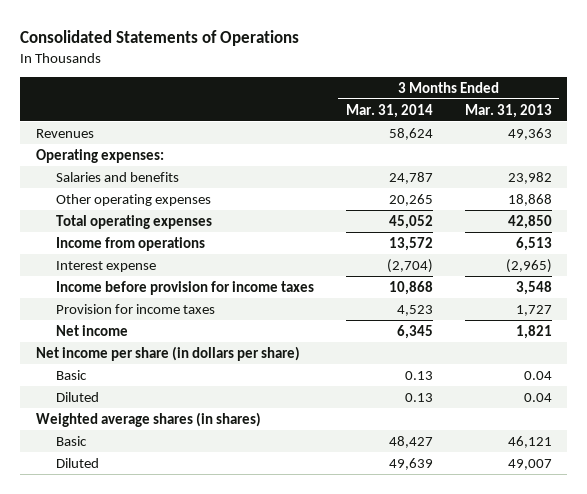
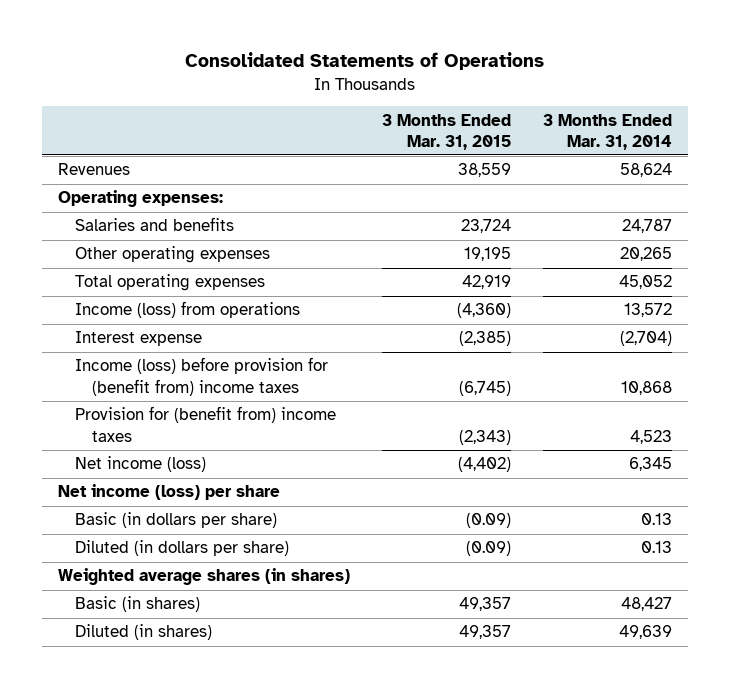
[464,103,552,118] Mar. 31, 2013 -> none
none -> [381,113,511,150] 3 Months Ended Mar. 31, 2015
[55,236,205,251] Income from operations -> [74,301,300,319] Income (loss) from operations
[55,280,314,295] Income before provision for income taxes -> [74,357,328,396] Income (loss) before provision for (benefit from) income taxes
[55,303,215,314] Provision for income taxes -> [74,406,336,442] Provision for (benefit from) income taxes
[55,324,128,336] Net income -> [74,456,206,473] Net income (loss)
[35,345,300,361] Net income per share (in dollars per share) -> [57,484,280,501] Net income (loss) per share
[55,369,87,380] Basic -> [74,512,277,529] Basic (in dollars per share)
[55,391,99,402] Diluted -> [74,540,289,557] Diluted (in dollars per share)
[55,435,87,446] Basic -> [74,596,200,613] Basic (in shares)
[55,457,99,468] Diluted -> [74,624,212,641] Diluted (in shares)

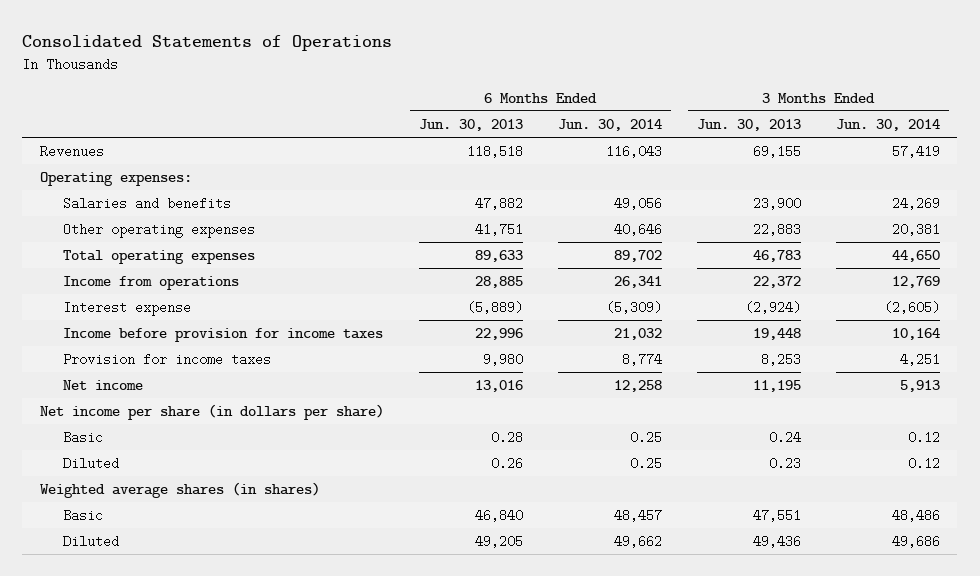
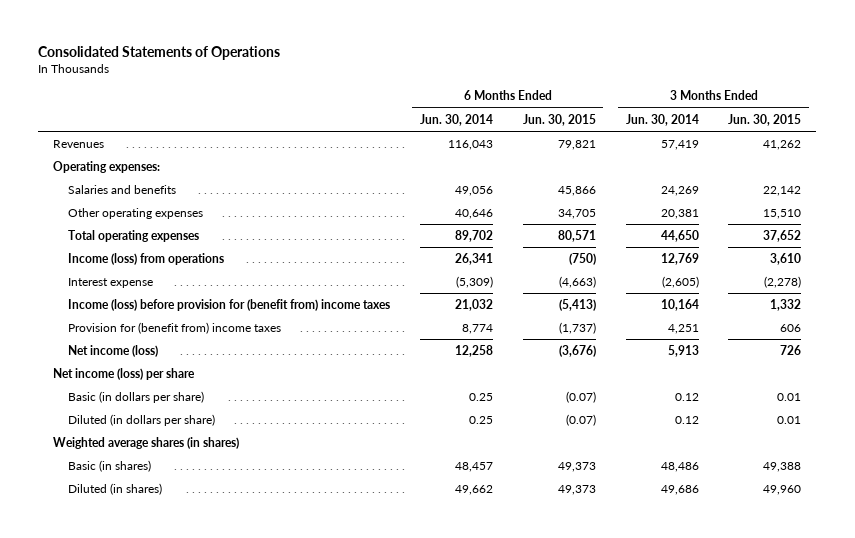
[418,118,523,131] Jun. 30, 2013 -> none
[696,118,801,131] Jun. 30, 2013 -> none
none -> [522,113,596,126] Jun. 30, 2015
none -> [728,113,802,126] Jun. 30, 2015
[62,275,239,290] Income from operations -> [67,252,224,265] Income (loss) from operations
[62,327,383,342] Income before provision for income taxes -> [67,298,390,311] Income (loss) before provision for (benefit from) income taxes
[62,352,271,366] Provision for income taxes -> [67,321,281,334] Provision for (benefit from) income taxes
[62,379,143,390] Net income -> [67,344,158,357] Net income (loss)
[39,403,384,420] Net income per share (in dollars per share) -> [53,367,196,380] Net income (loss) per share
[62,430,103,444] Basic -> [67,390,204,403] Basic (in dollars per share)
[62,456,119,470] Diluted -> [67,413,215,426] Diluted (in dollars per share)
[62,508,103,522] Basic -> [67,459,151,472] Basic (in shares)
[62,534,119,548] Diluted -> [67,482,162,495] Diluted (in shares)

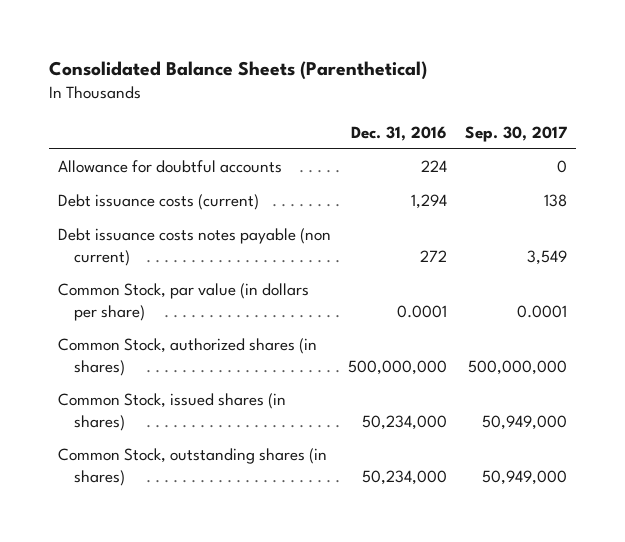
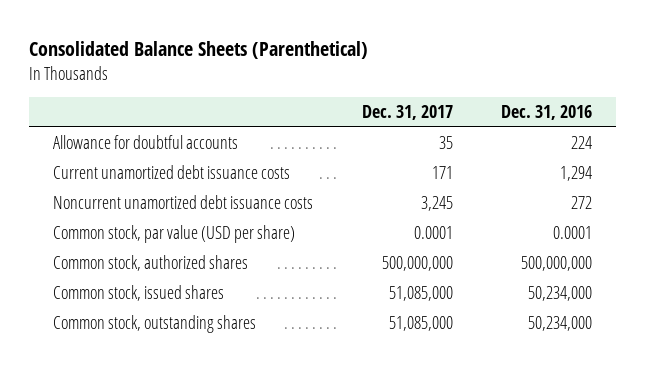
[465,125,568,142] Sep. 30, 2017 -> none
none -> [361,105,453,121] Dec. 31, 2017
[57,194,259,211] Debt issuance costs (current) -> [52,165,290,180] Current unamortized debt issuance costs
[57,228,331,266] Debt issuance costs notes payable (non current) -> [52,195,313,210] Noncurrent unamortized debt issuance costs
[57,283,309,321] Common Stock, par value (in dollars per share) -> [52,225,295,244] Common stock, par value (USD per share)
[57,338,317,376] Common Stock, authorized shares (in shares) -> [52,255,248,272] Common stock, authorized shares
[57,393,286,431] Common Stock, issued shares (in shares) -> [52,285,224,302] Common stock, issued shares
[57,448,327,486] Common Stock, outstanding shares (in shares) -> [52,315,256,334] Common stock, outstanding shares

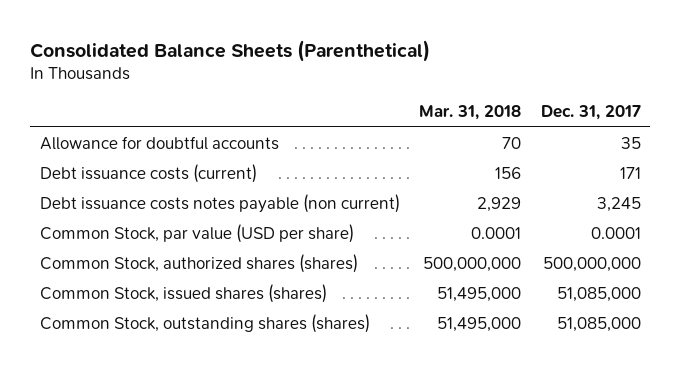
[501,105,593,121] Dec. 31, 2016 -> none
none -> [419,105,522,121] Mar. 31, 2018
[52,165,290,180] Current unamortized debt issuance costs -> [39,163,257,183] Debt issuance costs (current)
[52,195,313,210] Noncurrent unamortized debt issuance costs -> [39,193,400,213] Debt issuance costs notes payable (non current)
[52,225,295,244] Common stock, par value (USD per share) -> [39,223,354,243] Common Stock, par value (USD per share)
[52,255,248,272] Common stock, authorized shares -> [39,253,358,273] Common Stock, authorized shares (shares)
[52,285,224,302] Common stock, issued shares -> [39,283,327,303] Common Stock, issued shares (shares)
[52,315,256,334] Common stock, outstanding shares -> [39,313,370,333] Common Stock, outstanding shares (shares)

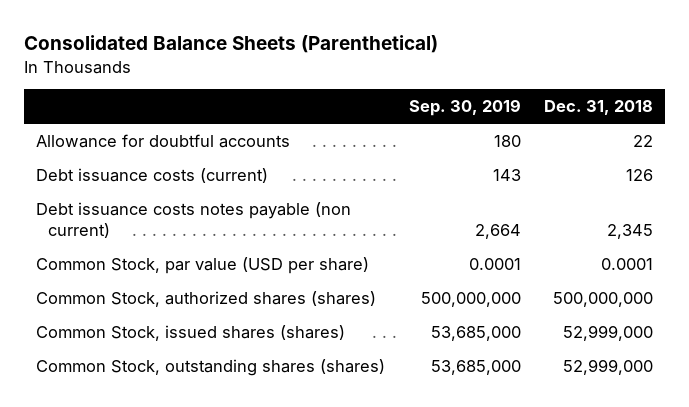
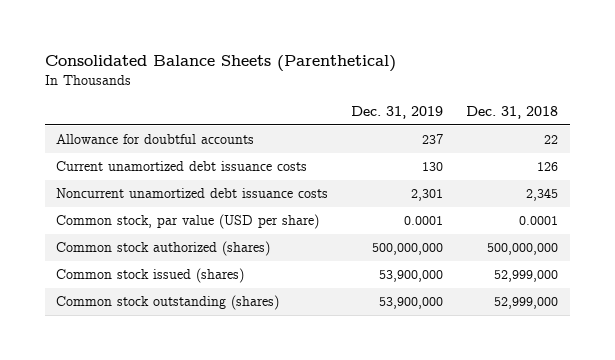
[408,99,521,117] Sep. 30, 2019 -> none
none -> [351,106,444,120] Dec. 31, 2019
[36,168,269,184] Debt issuance costs (current) -> [56,160,308,171] Current unamortized debt issuance costs
[36,202,352,239] Debt issuance costs notes payable (non current) -> [56,187,329,198] Noncurrent unamortized debt issuance costs
[36,257,370,275] Common Stock, par value (USD per share) -> [56,213,320,229] Common stock, par value (USD per share)
[36,291,377,308] Common Stock, authorized shares (shares) -> [56,240,271,256] Common stock authorized (shares)
[36,325,346,342] Common Stock, issued shares (shares) -> [56,267,245,283] Common stock issued (shares)
[36,359,386,377] Common Stock, outstanding shares (shares) -> [56,294,280,310] Common stock outstanding (shares)

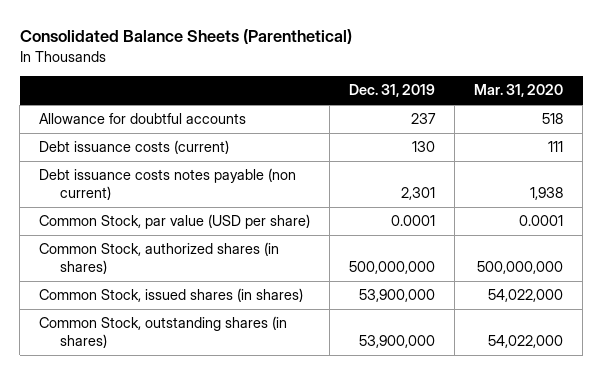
[466,106,559,120] Dec. 31, 2018 -> none
none -> [474,84,564,98] Mar. 31, 2020
[56,160,308,171] Current unamortized debt issuance costs -> [39,140,230,155] Debt issuance costs (current)
[56,187,329,198] Noncurrent unamortized debt issuance costs -> [39,168,297,201] Debt issuance costs notes payable (non current)
[56,213,320,229] Common stock, par value (USD per share) -> [39,214,311,230] Common Stock, par value (USD per share)
[56,240,271,256] Common stock authorized (shares) -> [39,242,280,275] Common Stock, authorized shares (in shares)
[56,267,245,283] Common stock issued (shares) -> [39,288,304,303] Common Stock, issued shares (in shares)
[56,294,280,310] Common stock outstanding (shares) -> [39,316,288,349] Common Stock, outstanding shares (in shares)

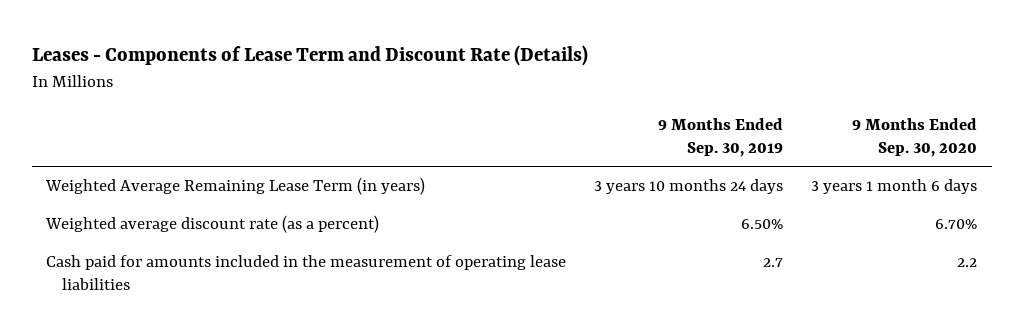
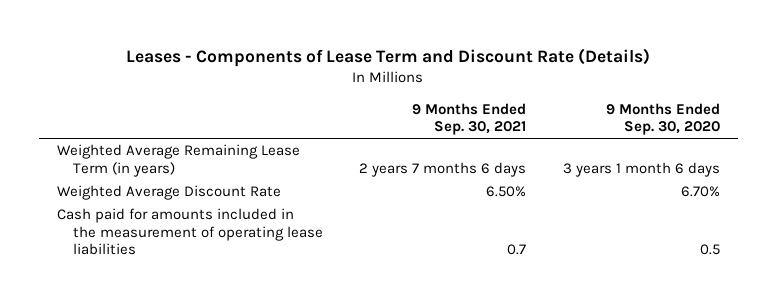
[658,117,784,157] 9 Months Ended Sep. 30, 2019 -> none
none -> [412,102,527,136] 9 Months Ended Sep. 30, 2021
[44,215,379,234] Weighted average discount rate (as a percent) -> [56,185,281,201] Weighted Average Discount Rate
[957,258,978,268] 2.2 -> [699,244,720,256] 0.5

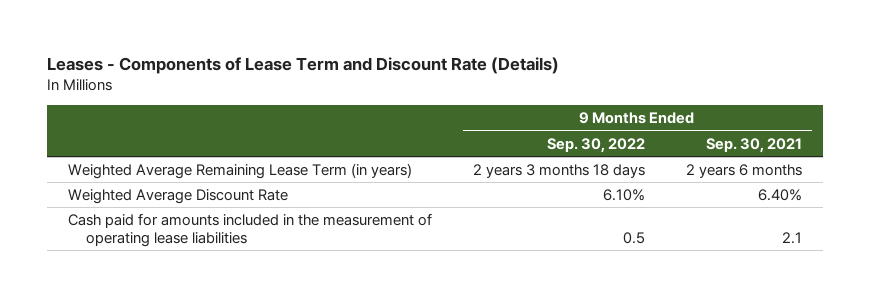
[605,102,720,136] 9 Months Ended Sep. 30, 2020 -> none
none -> [546,137,645,153] Sep. 30, 2022
[359,161,527,177] 2 years 7 months 6 days -> [685,164,802,179] 2 years 6 months
[486,186,527,198] 6.50% -> [757,189,802,202] 6.40%
[507,244,527,256] 0.7 -> [781,231,802,244] 2.1

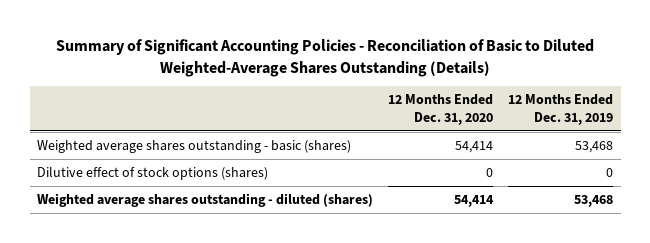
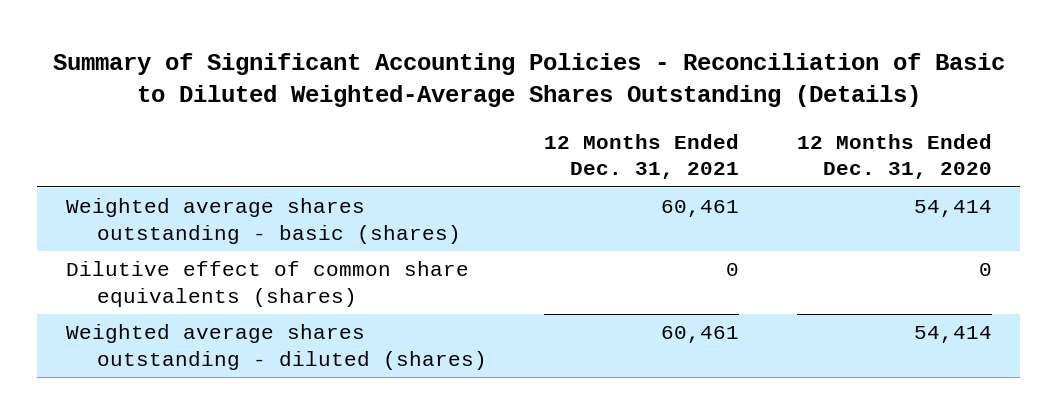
[508,94,614,126] 12 Months Ended Dec. 31, 2019 -> none
none -> [544,133,740,180] 12 Months Ended Dec. 31, 2021
[37,166,269,180] Dilutive effect of stock options (shares) -> [66,261,470,307] Dilutive effect of common share equivalents (shares)

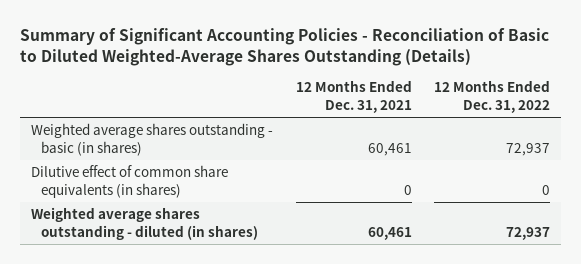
[796,133,992,180] 12 Months Ended Dec. 31, 2020 -> none
none -> [433,80,550,113] 12 Months Ended Dec. 31, 2022
[66,198,461,244] Weighted average shares outstanding - basic (shares) -> [31,123,274,156] Weighted average shares outstanding - basic (in shares)
[66,261,470,307] Dilutive effect of common share equivalents (shares) -> [31,165,229,198] Dilutive effect of common share equivalents (in shares)
[66,324,487,370] Weighted average shares outstanding - diluted (shares) -> [31,207,258,240] Weighted average shares outstanding - diluted (in shares)

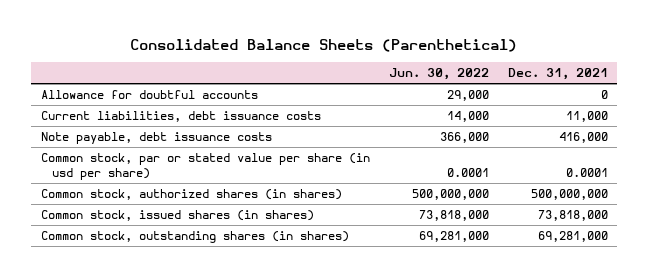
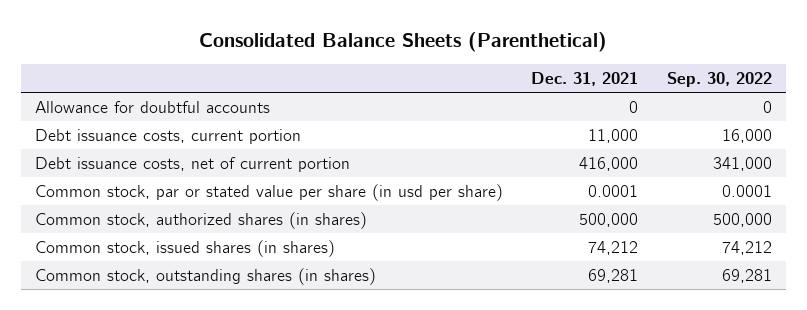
[388,68,489,81] Jun. 30, 2022 -> none
none -> [666,72,772,88] Sep. 30, 2022
[40,111,321,123] Current liabilities, debt issuance costs -> [35,128,302,144] Debt issuance costs, current portion
[40,132,272,145] Note payable, debt issuance costs -> [35,156,351,172] Debt issuance costs, net of current portion
[530,189,608,201] 500,000,000 -> [579,212,639,227] 500,000
[537,210,608,222] 73,818,000 -> [588,240,639,255] 74,212
[537,231,608,243] 69,281,000 -> [588,268,639,283] 69,281

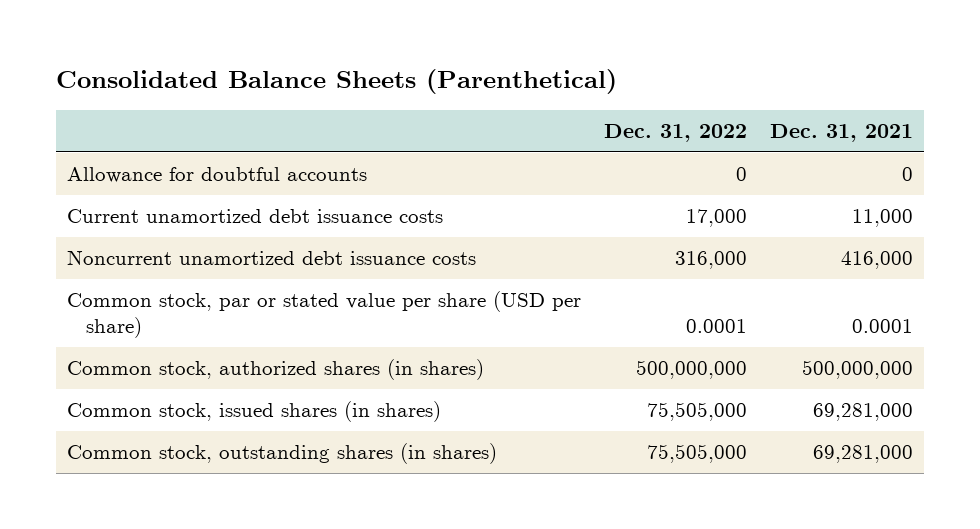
[666,72,772,88] Sep. 30, 2022 -> none
none -> [603,124,747,143] Dec. 31, 2022
[35,128,302,144] Debt issuance costs, current portion -> [67,209,444,224] Current unamortized debt issuance costs
[35,156,351,172] Debt issuance costs, net of current portion -> [67,250,477,266] Noncurrent unamortized debt issuance costs
[35,183,504,201] Common stock, par or stated value per share (in usd per share) -> [67,291,582,338] Common stock, par or stated value per share (USD per share)
[579,212,639,227] 500,000 -> [801,360,913,380] 500,000,000
[588,240,639,255] 74,212 -> [812,403,913,422] 69,281,000
[588,268,639,283] 69,281 -> [812,445,913,464] 69,281,000

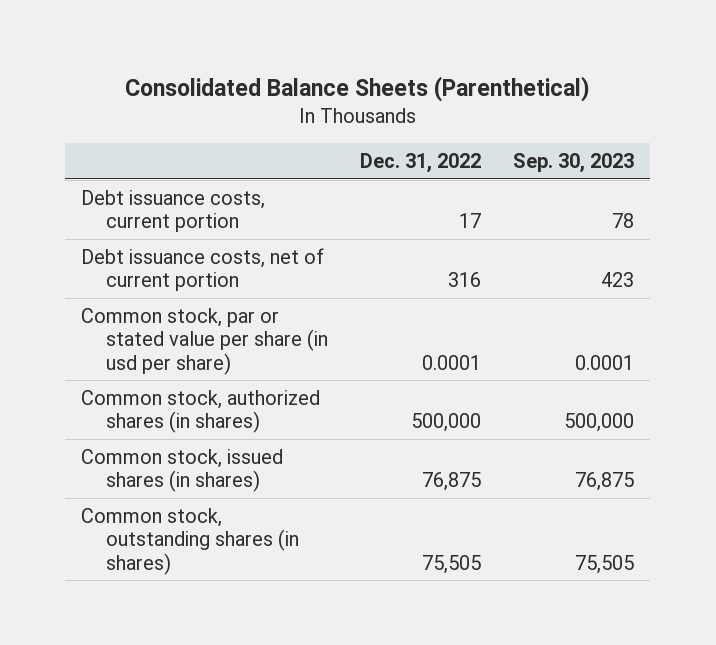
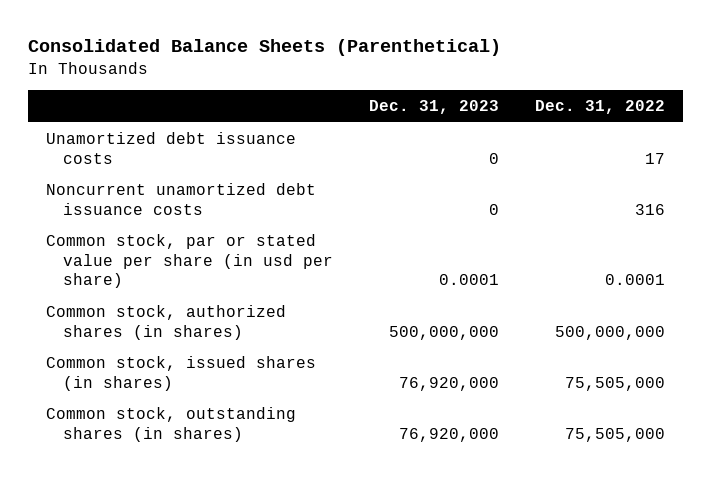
[513,153,635,174] Sep. 30, 2023 -> none
none -> [368,99,499,114] Dec. 31, 2023
[81,189,266,233] Debt issuance costs, current portion -> [45,132,296,164] Unamortized debt issuance costs
[81,247,325,292] Debt issuance costs, net of current portion -> [45,183,316,215] Noncurrent unamortized debt issuance costs
[411,413,482,433] 500,000 -> [555,325,666,340] 500,000,000
[422,472,482,492] 76,875 -> [565,376,666,391] 75,505,000
[422,554,482,574] 75,505 -> [565,427,666,442] 75,505,000

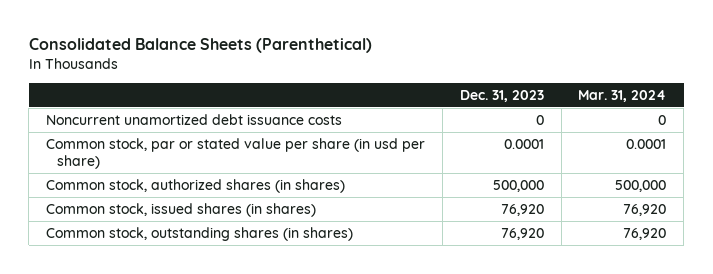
[535,99,666,114] Dec. 31, 2022 -> none
none -> [578,89,667,102] Mar. 31, 2024
[45,132,296,164] Unamortized debt issuance costs -> none
[388,325,499,340] 500,000,000 -> [492,179,544,192] 500,000
[398,376,499,391] 76,920,000 -> [500,203,544,216] 76,920
[398,427,499,442] 76,920,000 -> [500,227,544,240] 76,920

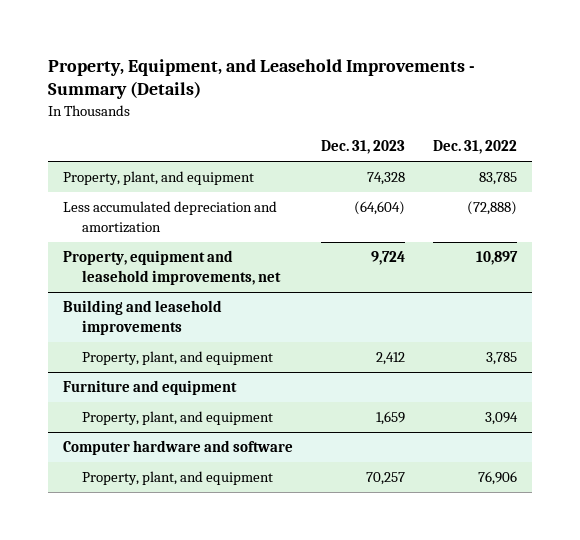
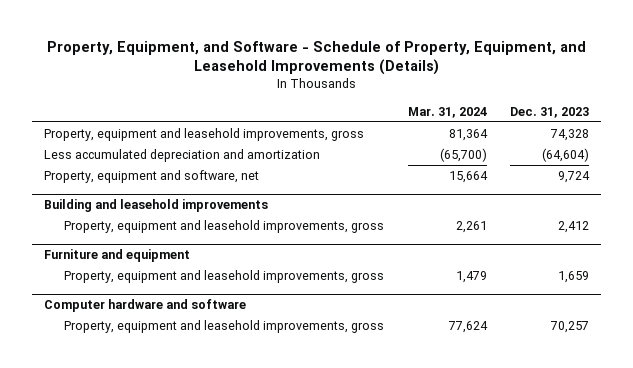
[48,58,476,100] Property, Equipment, and Leasehold Improvements - Summary (Details) -> [46,40,586,76] Property, Equipment, and Software - Schedule of Property, Equipment, and Leasehold Improvements (Details)
[433,140,518,155] Dec. 31, 2022 -> none
none -> [407,106,487,118] Mar. 31, 2024
[62,171,254,186] Property, plant, and equipment -> [43,128,364,142] Property, equipment and leasehold improvements, gross
[62,250,282,285] Property, equipment and leasehold improvements, net -> [43,170,259,184] Property, equipment and software, net
[82,351,274,366] Property, plant, and equipment -> [63,220,384,234] Property, equipment and leasehold improvements, gross
[82,411,274,426] Property, plant, and equipment -> [63,270,384,284] Property, equipment and leasehold improvements, gross
[82,471,274,486] Property, plant, and equipment -> [63,320,384,334] Property, equipment and leasehold improvements, gross

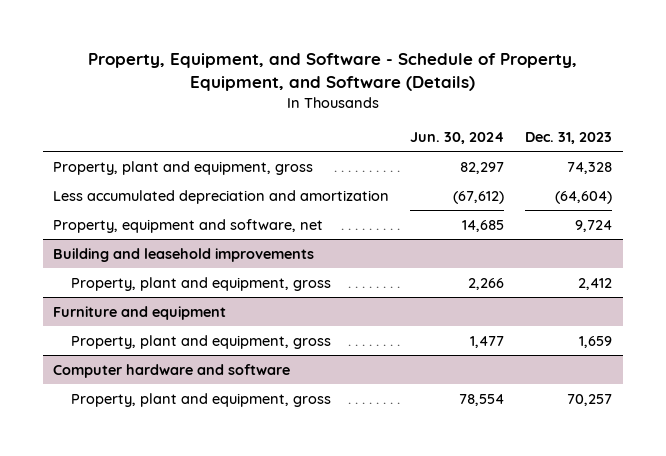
[46,40,586,76] Property, Equipment, and Software - Schedule of Property, Equipment, and Leasehold Improvements (Details) -> [87,53,577,92] Property, Equipment, and Software - Schedule of Property, Equipment, and Software (Details)
[407,106,487,118] Mar. 31, 2024 -> none
none -> [410,131,505,144] Jun. 30, 2024
[43,128,364,142] Property, equipment and leasehold improvements, gross -> [53,160,314,175] Property, plant and equipment, gross
[63,220,384,234] Property, equipment and leasehold improvements, gross -> [71,276,332,291] Property, plant and equipment, gross
[63,270,384,284] Property, equipment and leasehold improvements, gross -> [71,334,332,349] Property, plant and equipment, gross
[63,320,384,334] Property, equipment and leasehold improvements, gross -> [71,392,332,407] Property, plant and equipment, gross

